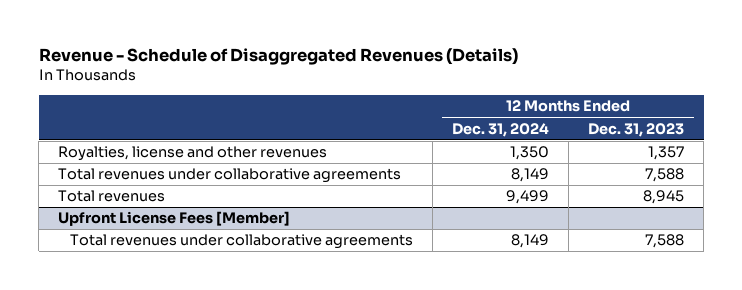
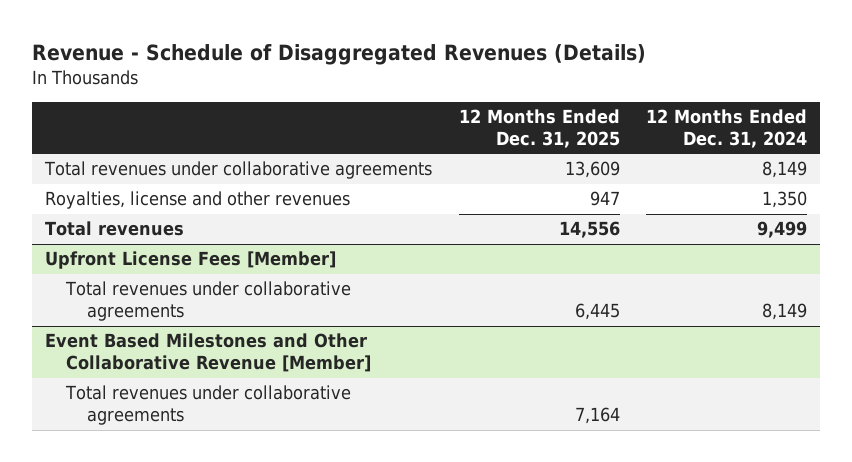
[587,122,684,137] Dec. 31, 2023 -> none
none -> [458,109,620,149] 12 Months Ended Dec. 31, 2025
[58,146,328,162] Royalties, license and other revenues -> [45,191,351,210] Royalties, license and other revenues
none -> [45,333,372,373] Event Based Milestones and Other Collaborative Revenue [Member]
none -> [65,385,352,426] Total revenues under collaborative agreements

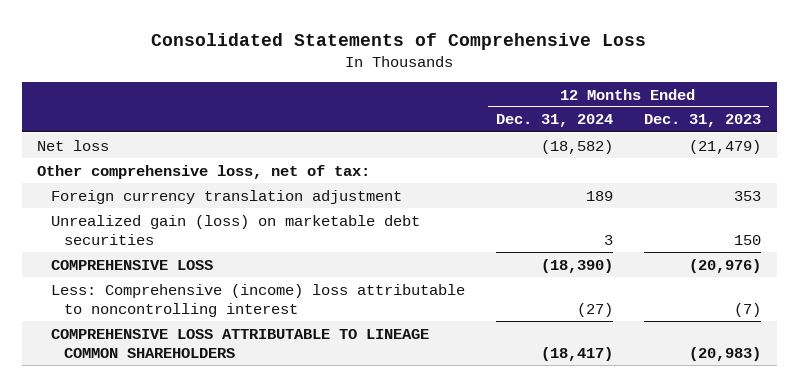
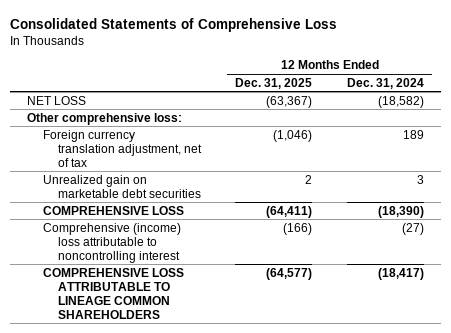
[643,114,761,128] Dec. 31, 2023 -> none
none -> [235,77,313,89] Dec. 31, 2025
[37,139,110,151] Net loss -> [27,95,87,105] NET LOSS
[37,164,371,179] Other comprehensive loss, net of tax: -> [27,112,183,125] Other comprehensive loss:
[50,189,402,204] Foreign currency translation adjustment -> [42,129,203,167] Foreign currency translation adjustment, net of tax
[50,214,420,245] Unrealized gain (loss) on marketable debt securities -> [42,174,202,198] Unrealized gain on marketable debt securities
[50,283,465,317] Less: Comprehensive (income) loss attributable to noncontrolling interest -> [42,222,181,263] Comprehensive (income) loss attributable to noncontrolling interest

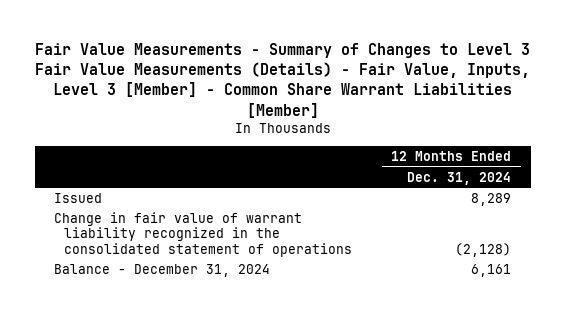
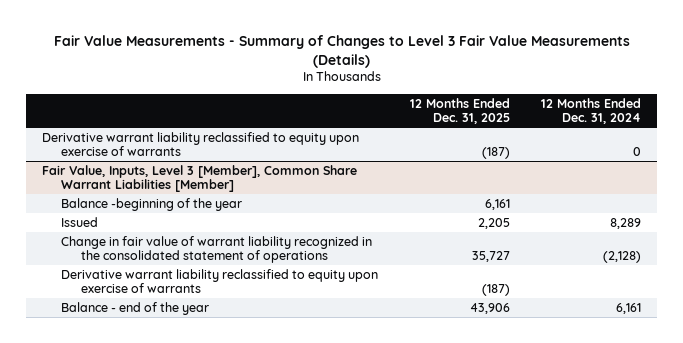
[34,42,530,118] Fair Value Measurements - Summary of Changes to Level 3 Fair Value Measurements (Details) - Fair Value, Inputs, Level 3 [Member] - Common Share Warrant Liabilities [Member] -> [53,34,630,68] Fair Value Measurements - Summary of Changes to Level 3 Fair Value Measurements (Details)
none -> [409,97,510,124] 12 Months Ended Dec. 31, 2025
none -> [42,132,360,157] Derivative warrant liability reclassified to equity upon exercise of warrants
none -> [42,165,358,193] Fair Value, Inputs, Level 3 [Member], Common Share Warrant Liabilities [Member]
none -> [61,198,243,212] Balance -beginning of the year
none -> [61,269,379,294] Derivative warrant liability reclassified to equity upon exercise of warrants
[54,263,271,277] Balance - December 31, 2024 -> [61,302,210,316] Balance - end of the year

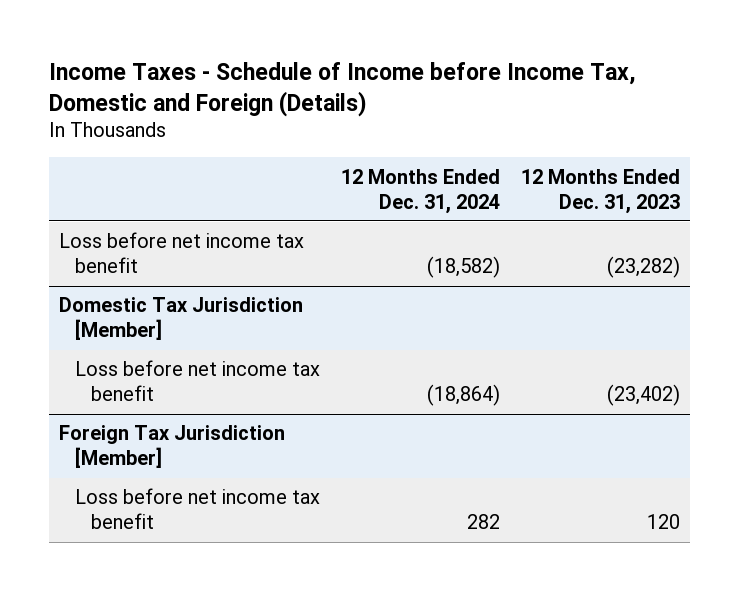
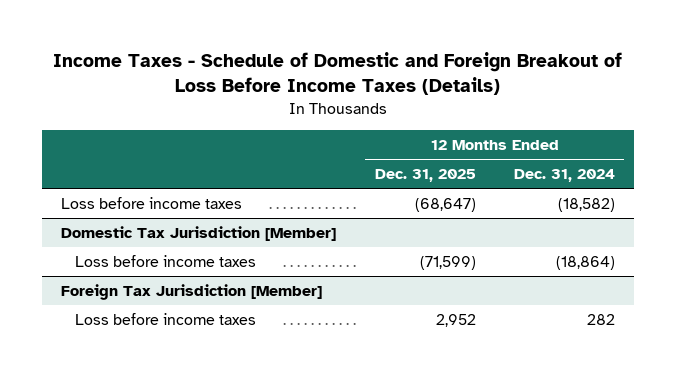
[49,61,637,117] Income Taxes - Schedule of Income before Income Tax, Domestic and Foreign (Details) -> [53,52,623,96] Income Taxes - Schedule of Domestic and Foreign Breakout of Loss Before Income Taxes (Details)
[520,168,680,214] 12 Months Ended Dec. 31, 2023 -> none
none -> [374,169,476,183] Dec. 31, 2025
[59,232,305,274] Loss before net income tax benefit -> [61,197,243,210] Loss before income taxes
[75,360,321,402] Loss before net income tax benefit -> [75,255,257,268] Loss before income taxes
[75,488,321,530] Loss before net income tax benefit -> [75,313,257,326] Loss before income taxes

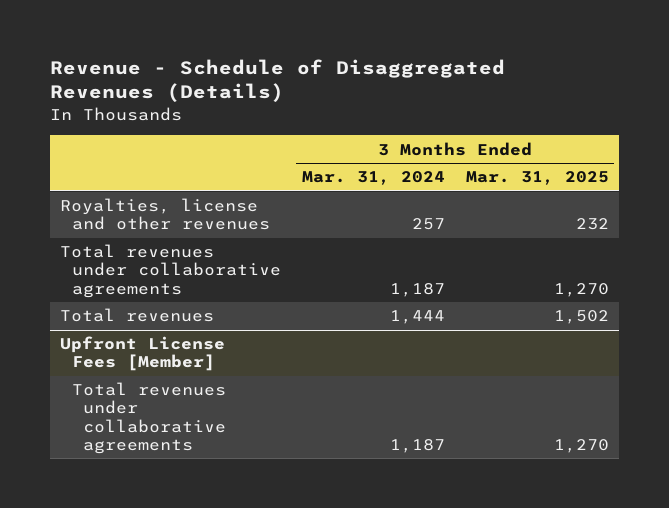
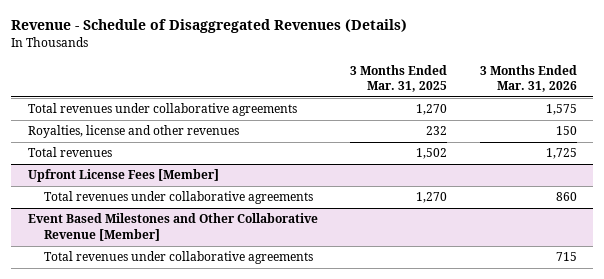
[301,171,445,186] Mar. 31, 2024 -> none
none -> [479,64,577,92] 3 Months Ended Mar. 31, 2026
[60,198,270,231] Royalties, license and other revenues -> [27,125,239,139] Royalties, license and other revenues
none -> [27,213,318,241] Event Based Milestones and Other Collaborative Revenue [Member]
none -> [44,251,314,265] Total revenues under collaborative agreements

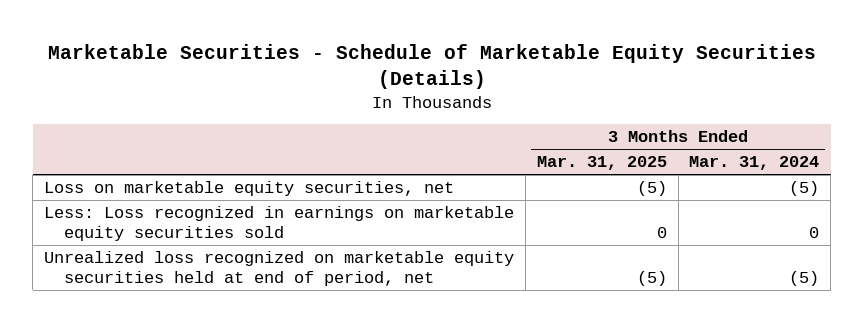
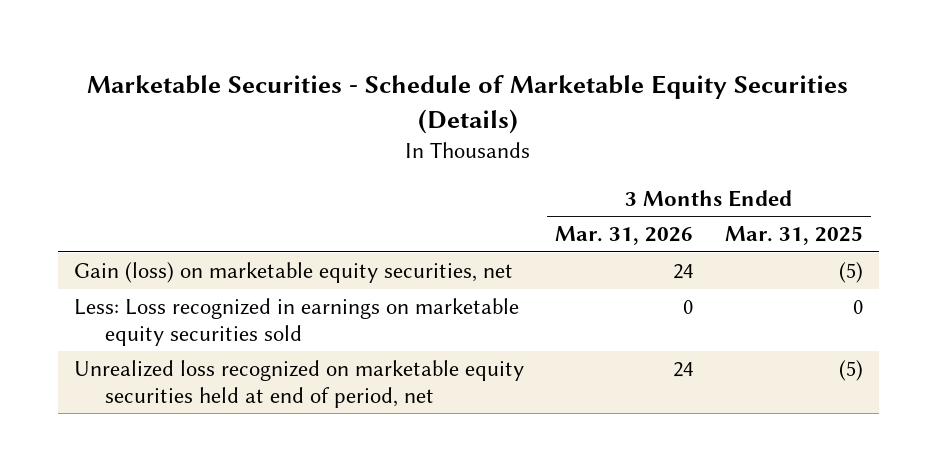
[689,156,820,171] Mar. 31, 2024 -> none
none -> [555,226,694,246] Mar. 31, 2026
[44,181,455,197] Loss on marketable equity securities, net -> [73,262,513,284] Gain (loss) on marketable equity securities, net

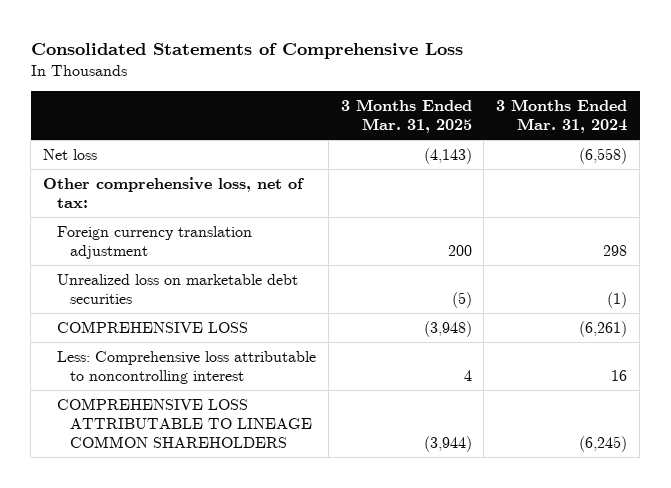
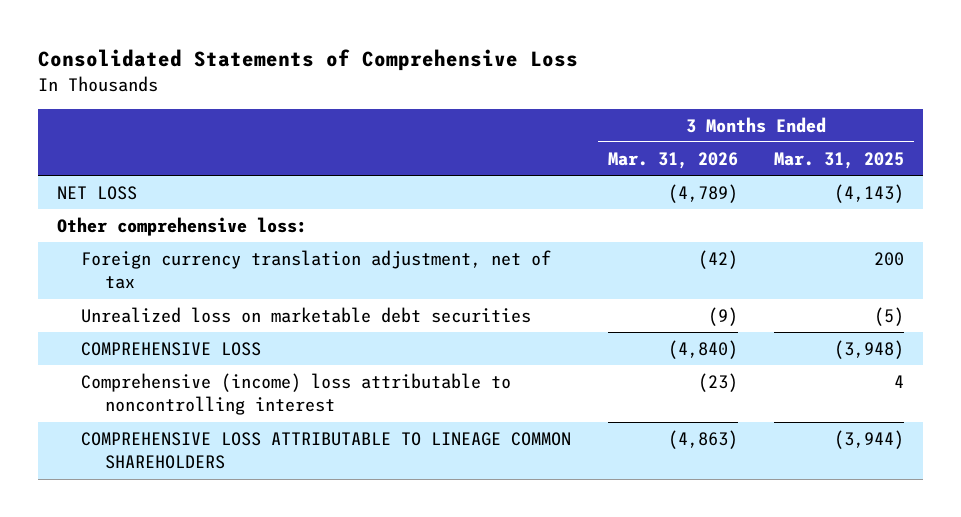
[496,99,628,134] 3 Months Ended Mar. 31, 2024 -> none
none -> [607,152,738,170] Mar. 31, 2026
[43,149,98,161] Net loss -> [56,186,137,201] NET LOSS
[43,177,305,209] Other comprehensive loss, net of tax: -> [56,217,307,237] Other comprehensive loss:
[56,226,252,260] Foreign currency translation adjustment -> [80,250,551,290] Foreign currency translation adjustment, net of tax
[56,351,316,385] Less: Comprehensive loss attributable to noncontrolling interest -> [80,373,511,416] Comprehensive (income) loss attributable to noncontrolling interest

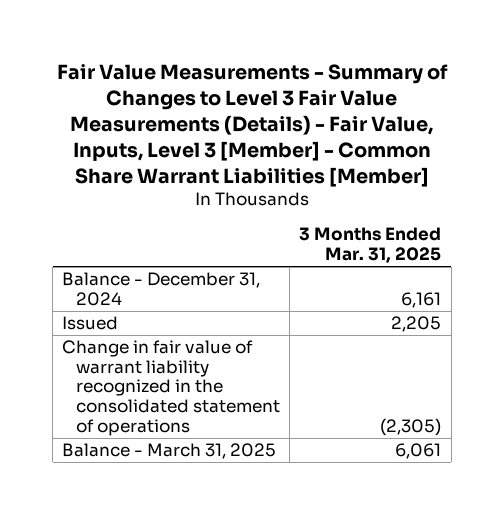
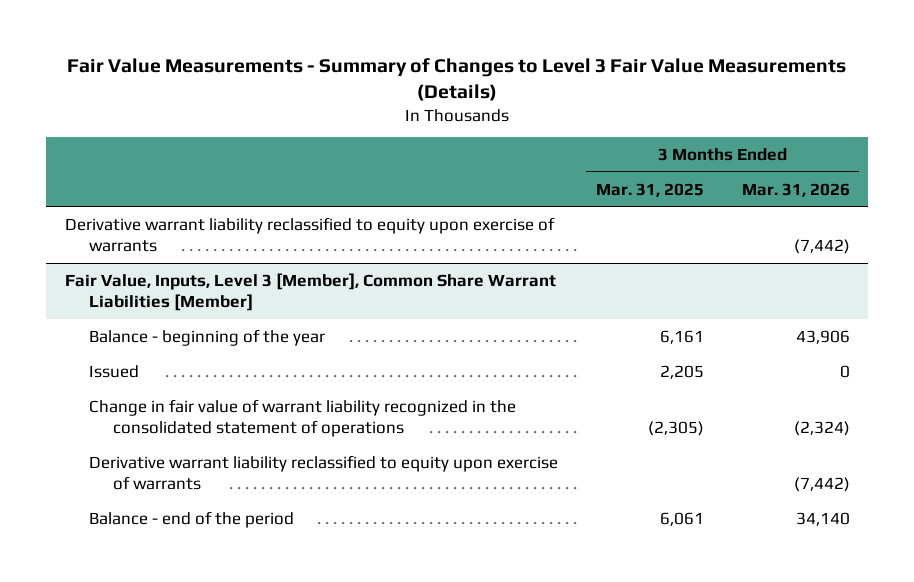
[56,63,448,187] Fair Value Measurements - Summary of Changes to Level 3 Fair Value Measurements (Details) - Fair Value, Inputs, Level 3 [Member] - Common Share Warrant Liabilities [Member] -> [67,57,847,101] Fair Value Measurements - Summary of Changes to Level 3 Fair Value Measurements (Details)
none -> [741,182,850,197] Mar. 31, 2026
none -> [64,216,555,252] Derivative warrant liability reclassified to equity upon exercise of warrants
none -> [64,272,556,311] Fair Value, Inputs, Level 3 [Member], Common Share Warrant Liabilities [Member]
[62,272,261,306] Balance - December 31, 2024 -> [89,328,326,346] Balance - beginning of the year
none -> [89,454,559,490] Derivative warrant liability reclassified to equity upon exercise of warrants
[62,443,277,460] Balance - March 31, 2025 -> [89,510,295,528] Balance - end of the period

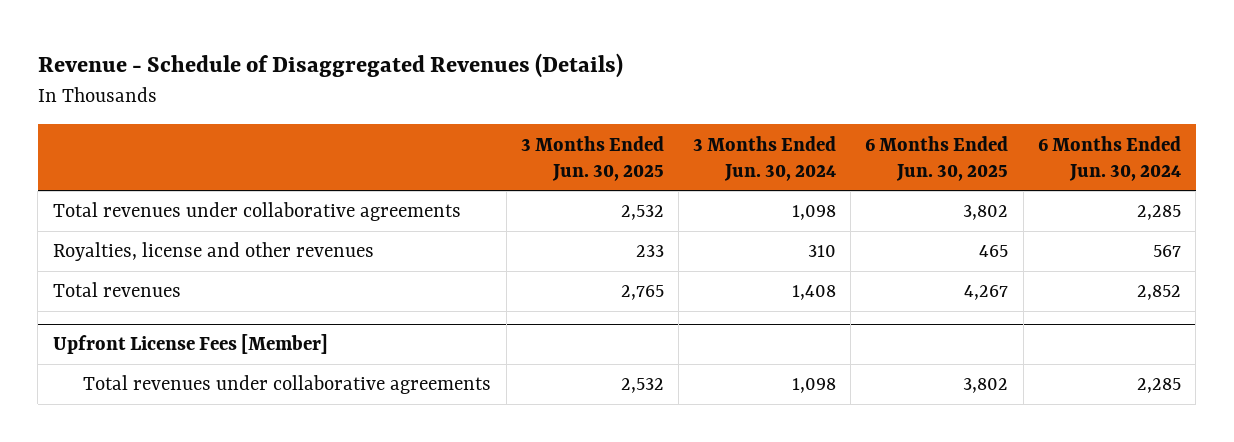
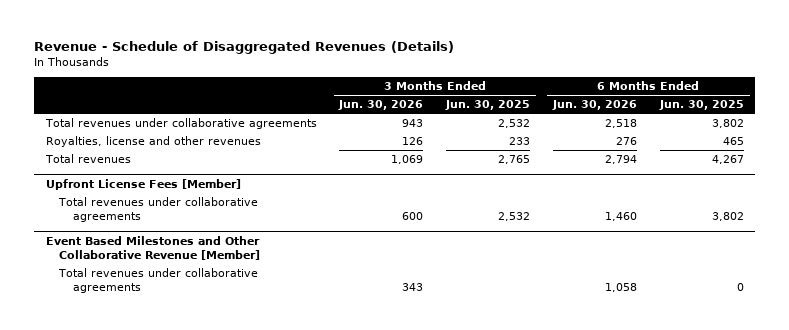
[693,135,837,181] 3 Months Ended Jun. 30, 2024 -> none
[1037,135,1181,181] 6 Months Ended Jun. 30, 2024 -> none
none -> [338,100,424,111] Jun. 30, 2026
none -> [552,100,638,111] Jun. 30, 2026
none -> [45,235,261,260] Event Based Milestones and Other Collaborative Revenue [Member]
none -> [58,268,259,293] Total revenues under collaborative agreements

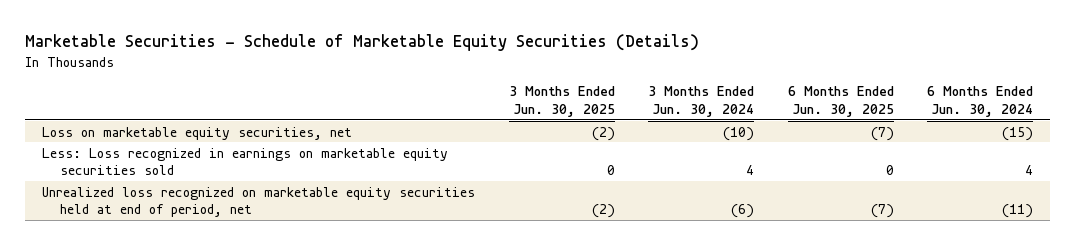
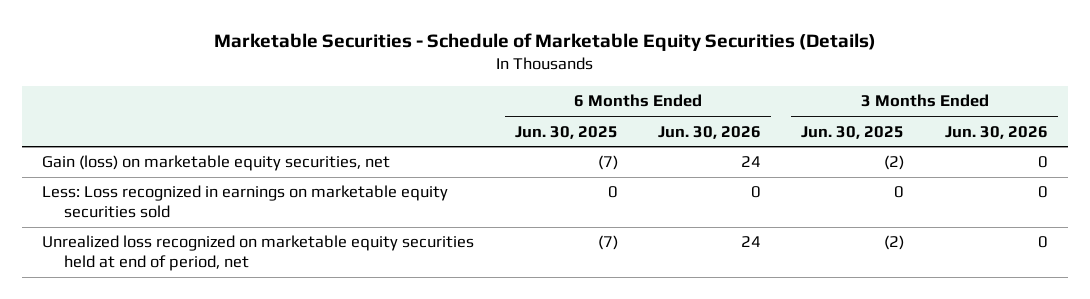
[648,86,755,118] 3 Months Ended Jun. 30, 2024 -> none
[927,86,1034,118] 6 Months Ended Jun. 30, 2024 -> none
none -> [658,125,762,139] Jun. 30, 2026
none -> [944,125,1048,139] Jun. 30, 2026
[42,126,353,140] Loss on marketable equity securities, net -> [42,155,391,172] Gain (loss) on marketable equity securities, net

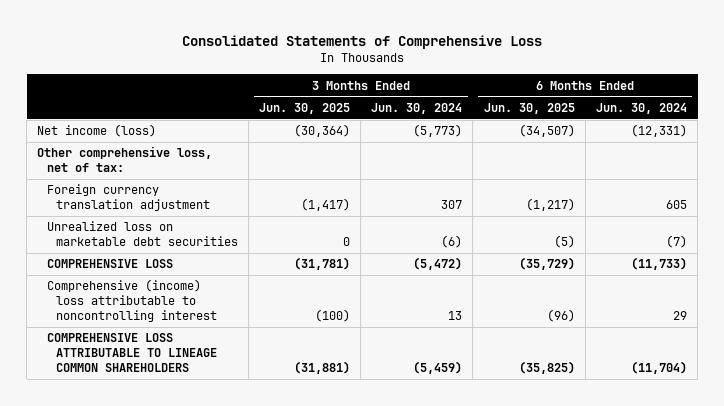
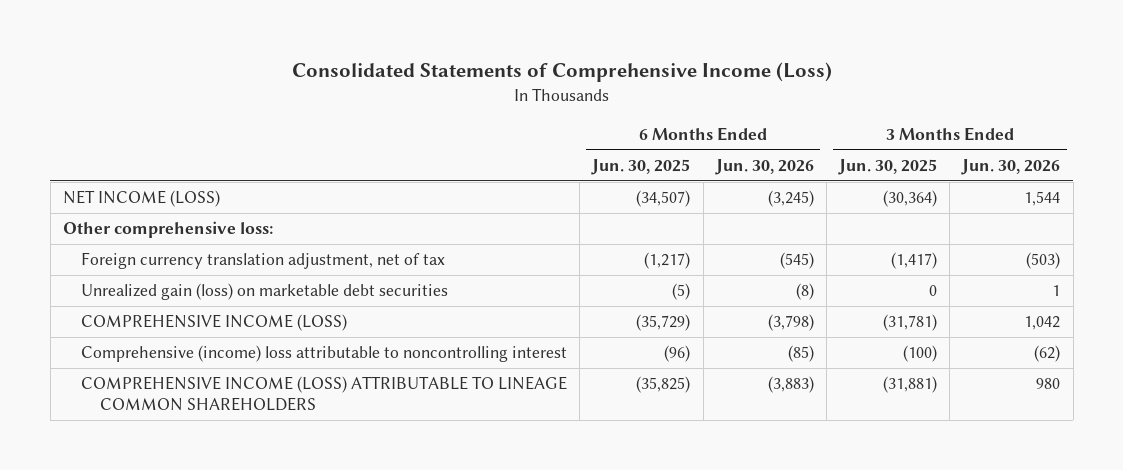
[182,34,543,49] Consolidated Statements of Comprehensive Loss -> [291,62,832,83] Consolidated Statements of Comprehensive Income (Loss)
[371,102,463,114] Jun. 30, 2024 -> none
[595,102,687,114] Jun. 30, 2024 -> none
none -> [714,158,814,175] Jun. 30, 2026
none -> [961,158,1061,175] Jun. 30, 2026
[37,124,157,138] Net income (loss) -> [62,190,220,208] NET INCOME (LOSS)
[37,146,213,173] Other comprehensive loss, net of tax: -> [62,221,273,239] Other comprehensive loss:
[46,184,210,212] Foreign currency translation adjustment -> [81,252,446,270] Foreign currency translation adjustment, net of tax
[46,221,238,247] Unrealized loss on marketable debt securities -> [81,283,449,301] Unrealized gain (loss) on marketable debt securities
[46,259,173,269] COMPREHENSIVE LOSS -> [81,314,348,332] COMPREHENSIVE INCOME (LOSS)
[46,333,217,373] COMPREHENSIVE LOSS ATTRIBUTABLE TO LINEAGE COMMON SHAREHOLDERS -> [81,376,568,412] COMPREHENSIVE INCOME (LOSS) ATTRIBUTABLE TO LINEAGE COMMON SHAREHOLDERS

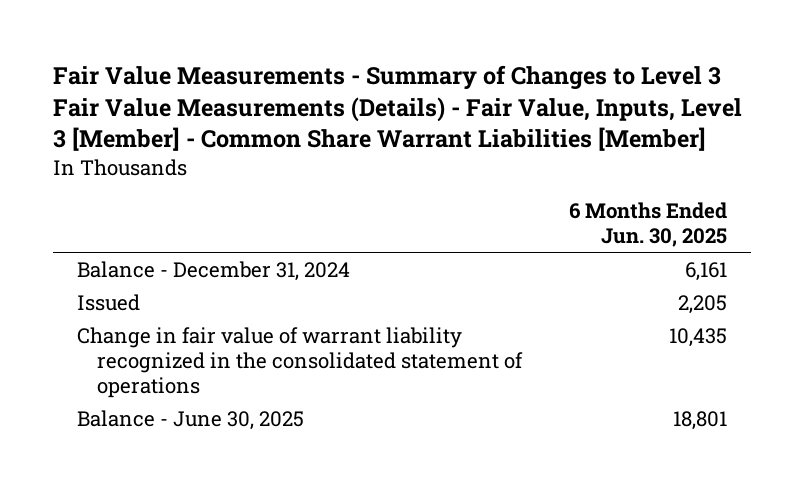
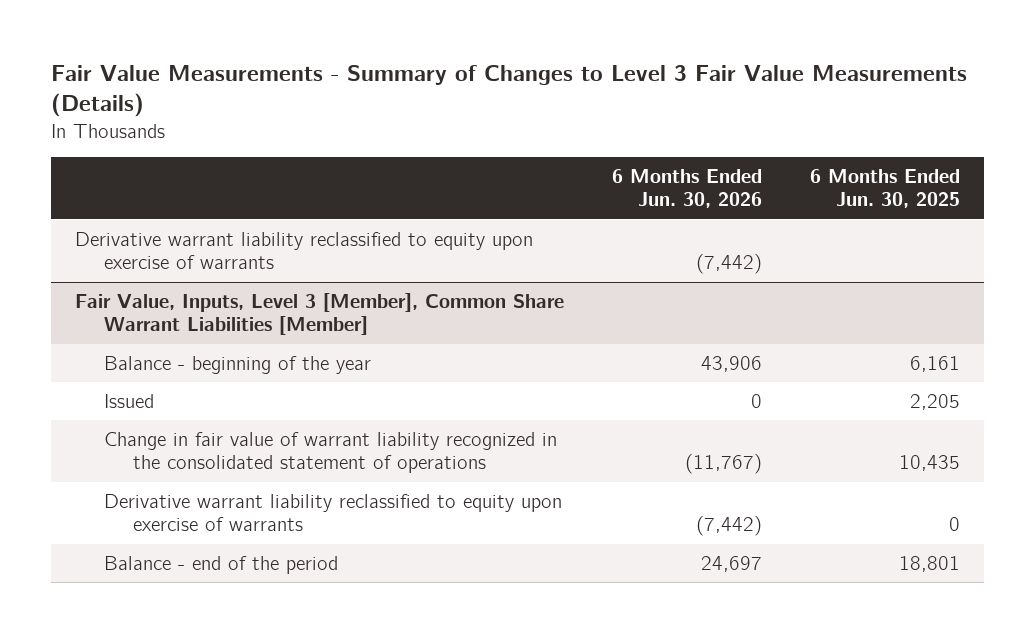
[52,65,742,152] Fair Value Measurements - Summary of Changes to Level 3 Fair Value Measurements (Details) - Fair Value, Inputs, Level 3 [Member] - Common Share Warrant Liabilities [Member] -> [51,65,968,118] Fair Value Measurements - Summary of Changes to Level 3 Fair Value Measurements (Details)
none -> [611,168,762,209] 6 Months Ended Jun. 30, 2026
none -> [74,231,533,270] Derivative warrant liability reclassified to equity upon exercise of warrants
none -> [74,292,564,336] Fair Value, Inputs, Level 3 [Member], Common Share Warrant Liabilities [Member]
[76,260,350,281] Balance - December 31, 2024 -> [104,355,372,374] Balance - beginning of the year
none -> [104,493,563,532] Derivative warrant liability reclassified to equity upon exercise of warrants
[76,409,304,430] Balance - June 30, 2025 -> [104,555,339,574] Balance - end of the period

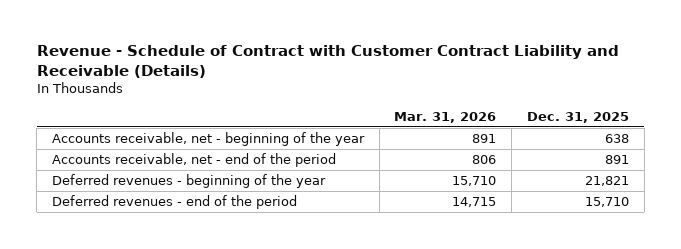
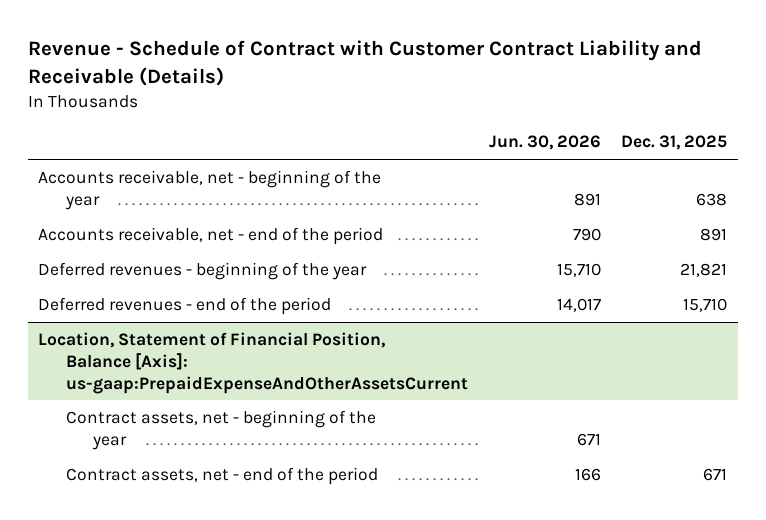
[394,112,497,124] Mar. 31, 2026 -> none
none -> [488,135,601,151] Jun. 30, 2026
none -> [38,331,468,394] Location, Statement of Financial Position, Balance [Axis]: us-gaap:PrepaidExpenseAndOtherAssetsCurrent
none -> [65,409,376,450] Contract assets, net - beginning of the year
none -> [65,466,378,485] Contract assets, net - end of the period

